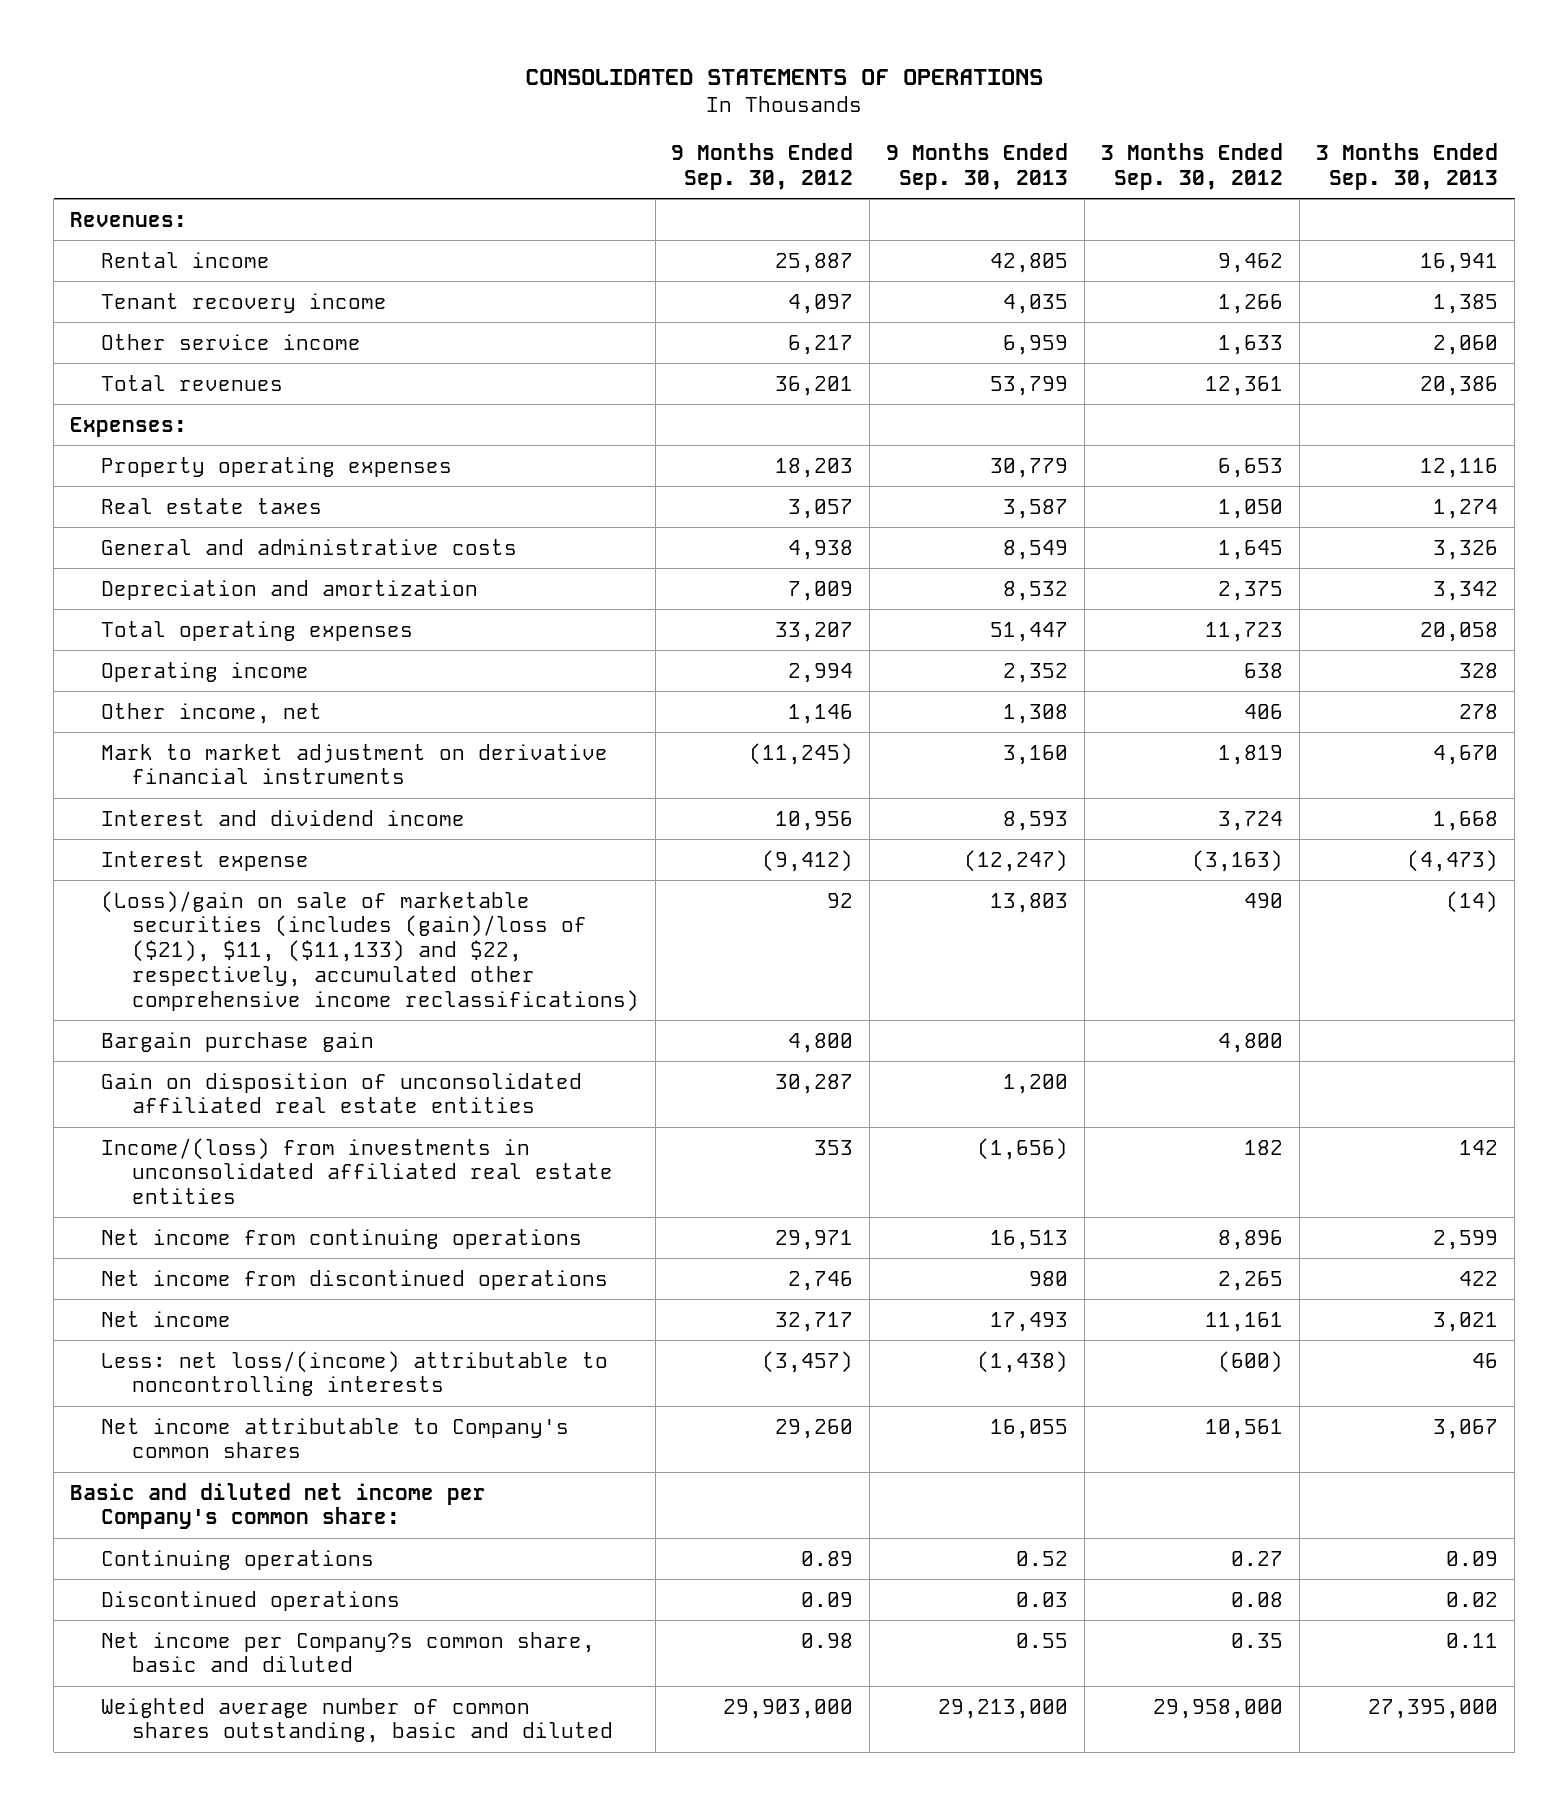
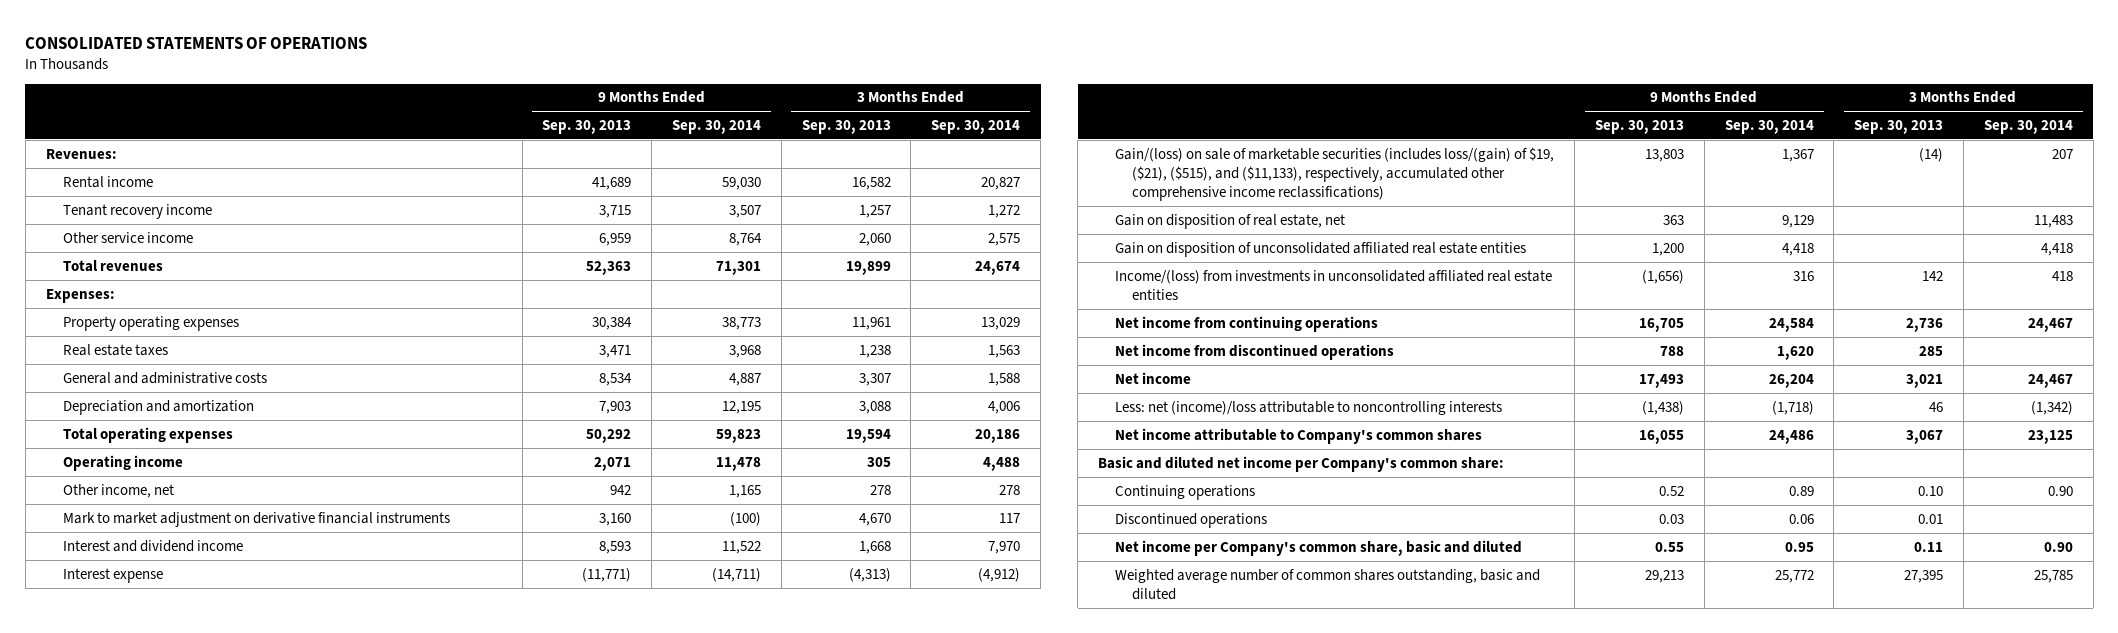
[671,143,854,191] 9 Months Ended Sep. 30, 2012 -> none
[1101,143,1284,191] 3 Months Ended Sep. 30, 2012 -> none
none -> [671,119,761,134] Sep. 30, 2014
none -> [931,119,1021,134] Sep. 30, 2014
[990,252,1069,273] 42,805 -> [592,176,632,190] 41,689
[1420,252,1499,273] 16,941 -> [851,176,891,190] 16,582
[1003,293,1069,314] 4,035 -> [599,204,632,218] 3,715
[1433,293,1499,314] 1,385 -> [858,204,891,218] 1,257
[990,375,1069,396] 53,799 -> [586,260,632,275] 52,363
[1420,375,1499,396] 20,386 -> [845,260,891,275] 19,899
[990,457,1069,478] 30,779 -> [592,316,633,330] 30,384
[1420,457,1499,478] 12,116 -> [851,316,891,330] 11,961
[1003,498,1069,519] 3,587 -> [599,344,632,358] 3,471
[1433,498,1499,519] 1,274 -> [858,344,891,358] 1,238
[1003,539,1069,560] 8,549 -> [599,372,633,386] 8,534
[1433,539,1499,560] 3,326 -> [858,372,891,386] 3,307
[1003,580,1069,601] 8,532 -> [599,400,632,414] 7,903
[1433,580,1499,601] 3,342 -> [858,400,891,414] 3,088
[990,621,1069,642] 51,447 -> [586,428,632,443] 50,292
[1420,621,1499,642] 20,058 -> [845,428,891,443] 19,594
[1003,662,1069,683] 2,352 -> [594,456,632,471] 2,071
[1459,662,1499,678] 328 -> [866,456,891,467] 305
[1003,703,1069,724] 1,308 -> [610,484,632,495] 942
[100,1031,374,1052] Bargain purchase gain -> none
[964,849,1069,872] (12,247) -> [582,567,632,582] (11,771)
[1407,849,1499,872] (4,473) -> [848,567,891,582] (4,313)
[100,890,639,1012] (Loss)/gain on sale of marketable securities (includes (gain)/loss of ($21), $11, ($11,133) and $22, respectively, accumulated other comprehensive income reclassifications) -> [1115,146,1555,201] Gain/(loss) on sale of marketable securities (includes loss/(gain) of $19, ($21), ($515), and ($11,133), respectively, accumulated other comprehensive income reclassifications)
none -> [1115,213,1346,229] Gain on disposition of real estate, net
[990,1229,1069,1250] 16,513 -> [1638,317,1684,332] 16,705
[1433,1229,1499,1250] 2,599 -> [1906,317,1944,332] 2,736
[1029,1270,1069,1286] 980 -> [1659,345,1684,356] 788
[1459,1270,1499,1286] 422 -> [1919,345,1944,356] 285
[100,1350,608,1397] Less: net loss/(income) attributable to noncontrolling interests -> [1115,400,1503,415] Less: net (income)/loss attributable to noncontrolling interests
[1446,1550,1499,1566] 0.09 -> [1918,485,1944,496] 0.10
[1446,1591,1499,1607] 0.02 -> [1918,513,1944,524] 0.01
[100,1631,595,1673] Net income per Company?s common share, basic and diluted -> [1115,539,1523,556] Net income per Company's common share, basic and diluted
[938,1698,1069,1719] 29,213,000 -> [1644,569,1684,583] 29,213
[1368,1698,1499,1719] 27,395,000 -> [1904,569,1944,583] 27,395

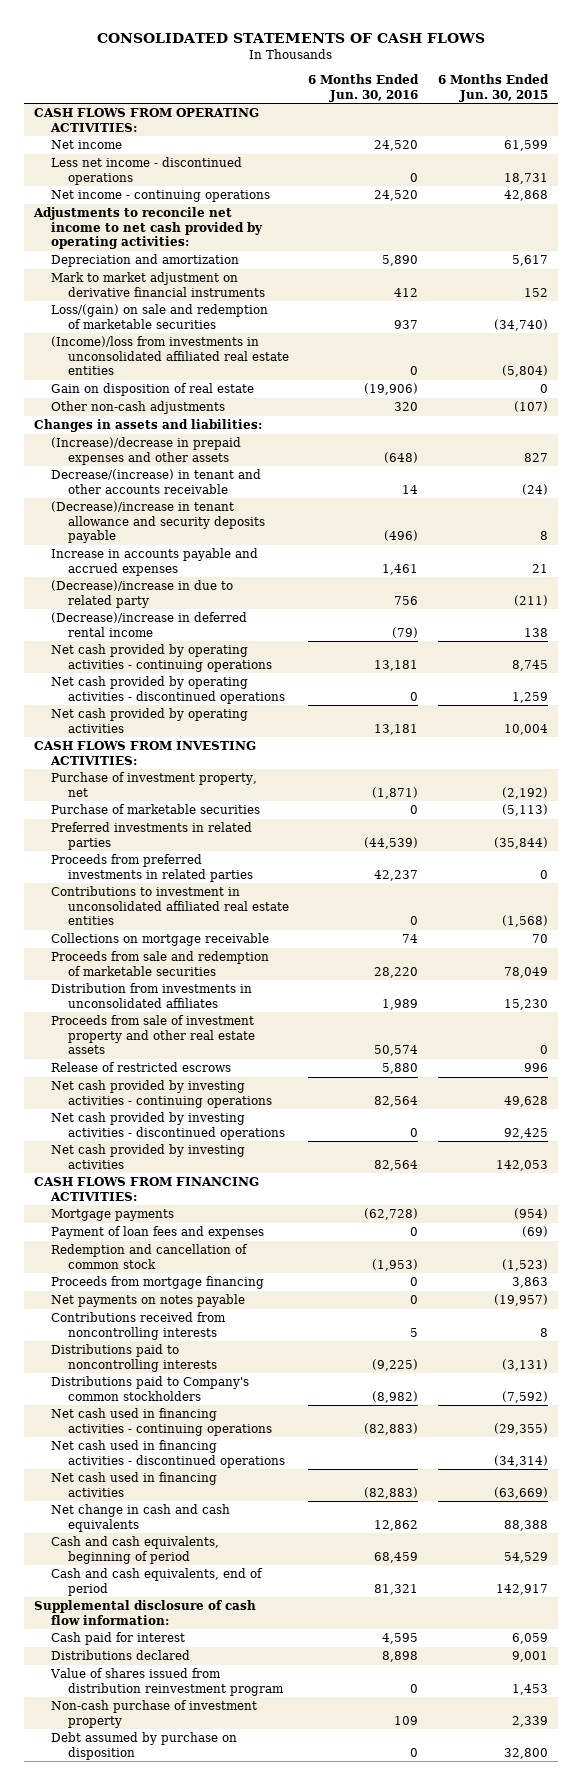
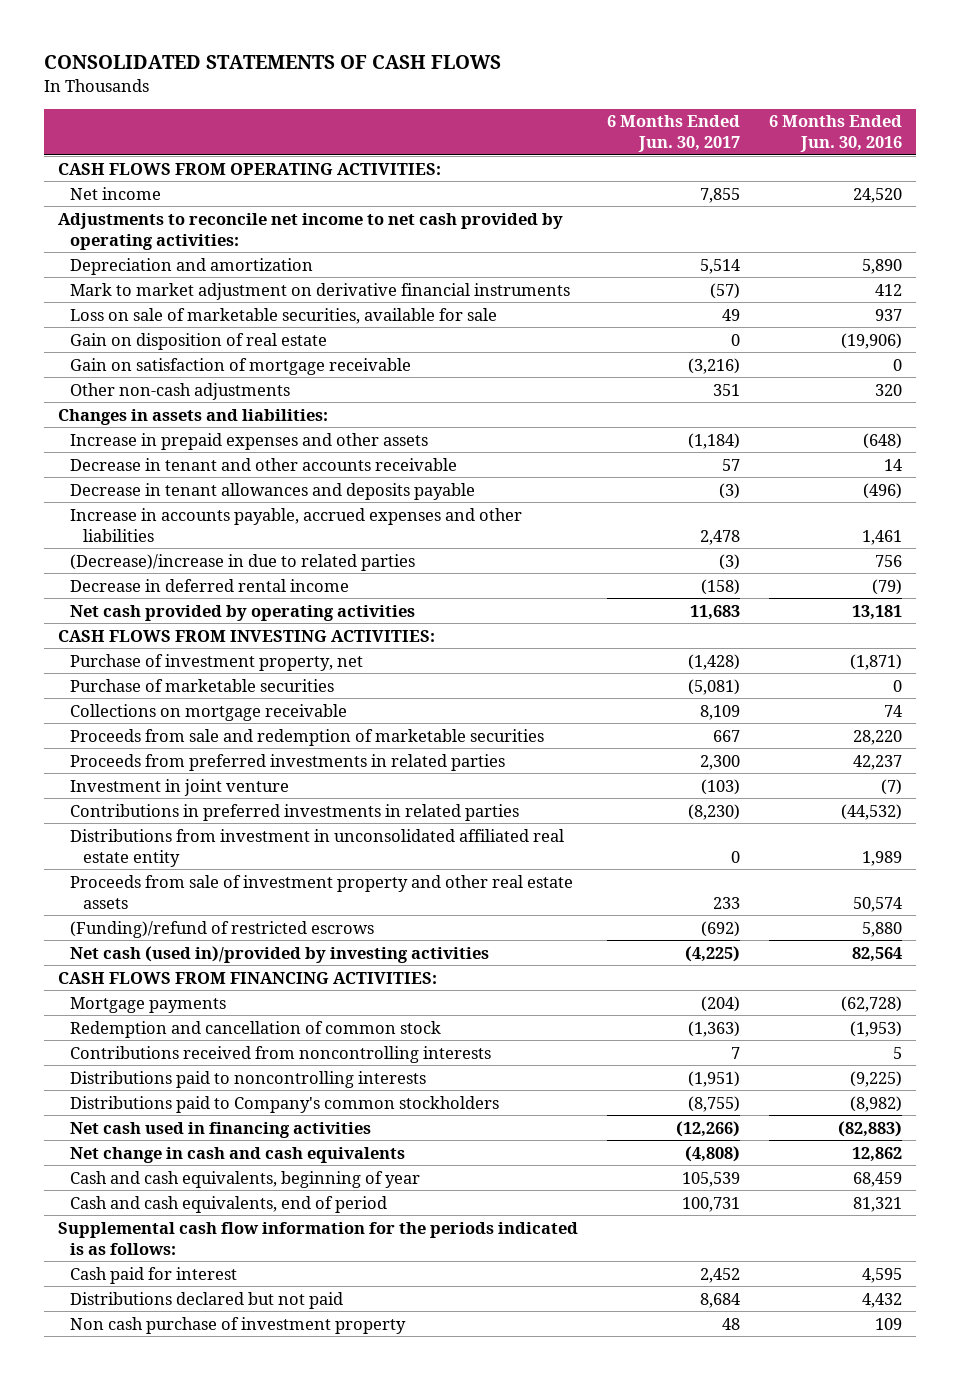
[438,74,550,102] 6 Months Ended Jun. 30, 2015 -> none
none -> [607,115,741,153] 6 Months Ended Jun. 30, 2017
[50,157,242,185] Less net income - discontinued operations -> none
[50,190,270,203] Net income - continuing operations -> none
[50,336,289,376] (Income)/loss from investments in unconsolidated affiliated real estate entities -> none
[50,304,268,329] Loss/(gain) on sale and redemption of marketable securities -> [70,307,498,324] Loss on sale of marketable securities, available for sale
none -> [70,357,412,375] Gain on satisfaction of mortgage receivable
[50,644,272,672] Net cash provided by operating activities - continuing operations -> none
[50,676,285,704] Net cash provided by operating activities - discontinued operations -> none
[50,437,241,465] (Increase)/decrease in prepaid expenses and other assets -> [70,432,429,450] Increase in prepaid expenses and other assets
[50,469,261,494] Decrease/(increase) in tenant and other accounts receivable -> [70,457,458,471] Decrease in tenant and other accounts receivable
[50,501,265,544] (Decrease)/increase in tenant allowance and security deposits payable -> [70,482,476,500] Decrease in tenant allowances and deposits payable
[50,548,258,576] Increase in accounts payable and accrued expenses -> [70,507,523,542] Increase in accounts payable, accrued expenses and other liabilities
[50,580,233,608] (Decrease)/increase in due to related party -> [70,553,416,571] (Decrease)/increase in due to related parties
[50,612,247,637] (Decrease)/increase in deferred rental income -> [70,578,350,592] Decrease in deferred rental income
[50,822,252,850] Preferred investments in related parties -> none
[50,886,289,926] Contributions to investment in unconsolidated affiliated real estate entities -> none
[50,854,253,882] Proceeds from preferred investments in related parties -> [70,753,506,771] Proceeds from preferred investments in related parties
none -> [70,778,290,796] Investment in joint venture
none -> [70,803,520,821] Contributions in preferred investments in related parties
[50,983,252,1008] Distribution from investments in unconsolidated affiliates -> [70,828,565,867] Distributions from investment in unconsolidated affiliated real estate entity
[50,1080,272,1108] Net cash provided by investing activities - continuing operations -> none
[50,1112,285,1140] Net cash provided by investing activities - discontinued operations -> none
[50,1062,231,1073] Release of restricted escrows -> [70,920,375,938] (Funding)/refund of restricted escrows
[50,1144,245,1169] Net cash provided by investing activities -> [70,945,490,963] Net cash (used in)/provided by investing activities
[50,1226,264,1240] Payment of loan fees and expenses -> none
[50,1276,264,1290] Proceeds from mortgage financing -> none
[50,1294,245,1308] Net payments on notes payable -> none
[50,1408,272,1436] Net cash used in financing activities - continuing operations -> none
[50,1440,285,1468] Net cash used in financing activities - discontinued operations -> none
[50,1536,219,1564] Cash and cash equivalents, beginning of period -> [70,1170,421,1188] Cash and cash equivalents, beginning of year
[33,1600,256,1625] Supplemental disclosure of cash flow information: -> [58,1221,579,1255] Supplemental cash flow information for the periods indicated is as follows:
[50,1650,190,1661] Distributions declared -> none
[49,1668,284,1696] Value of shares issued from distribution reinvestment program -> none
[50,1732,237,1760] Debt assumed by purchase on disposition -> none
none -> [70,1291,344,1309] Distributions declared but not paid
[50,1700,257,1728] Non-cash purchase of investment property -> [70,1316,407,1334] Non cash purchase of investment property

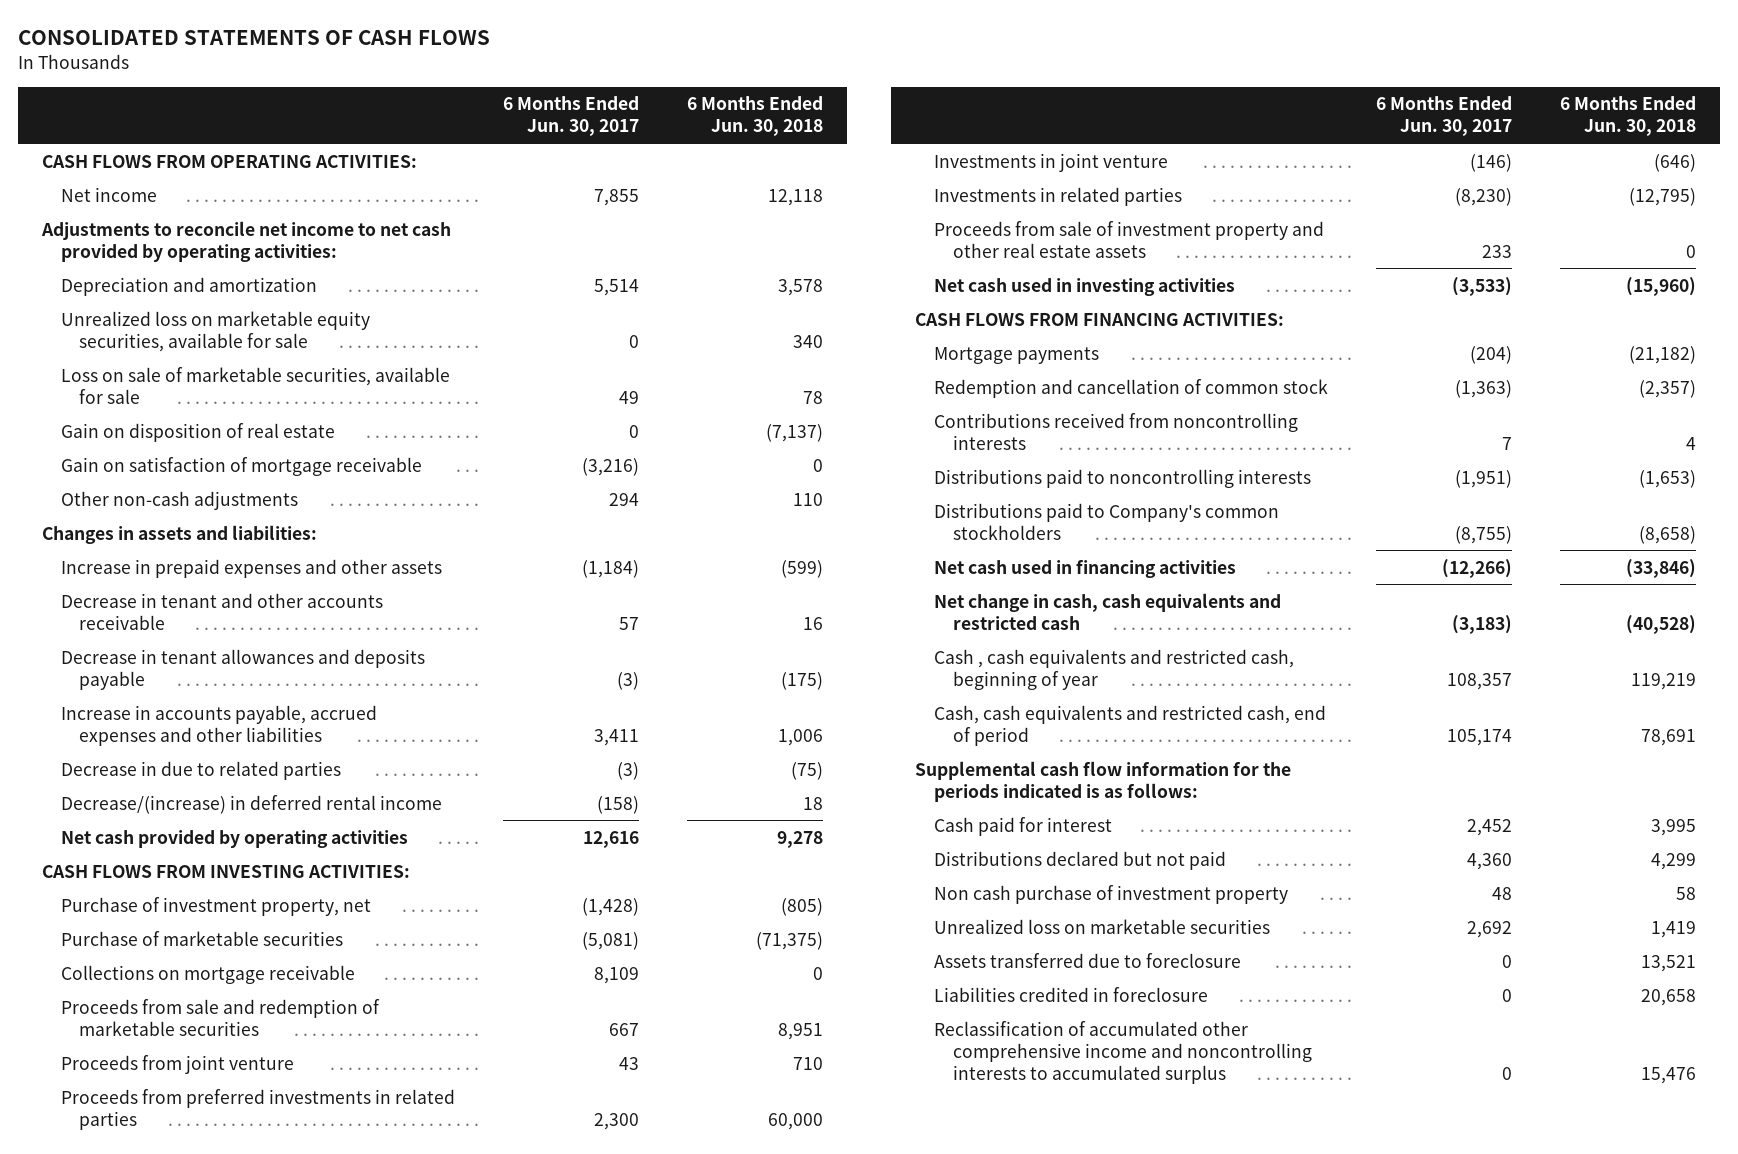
[768,115,902,153] 6 Months Ended Jun. 30, 2016 -> none
none -> [686,96,823,137] 6 Months Ended Jun. 30, 2018
[70,282,571,300] Mark to market adjustment on derivative financial instruments -> none
none -> [60,310,370,352] Unrealized loss on marketable equity securities, available for sale
[713,383,741,396] 351 -> [608,492,639,506] 294
[700,529,741,545] 2,478 -> [593,728,639,746] 3,411
[70,553,416,571] (Decrease)/increase in due to related parties -> [60,760,341,780] Decrease in due to related parties
[70,578,350,592] Decrease in deferred rental income -> [60,794,442,814] Decrease/(increase) in deferred rental income
[690,604,741,620] 11,683 -> [582,830,639,848] 12,616
none -> [60,1054,294,1074] Proceeds from joint venture
[70,828,565,867] Distributions from investment in unconsolidated affiliated real estate entity -> none
[70,778,290,796] Investment in joint venture -> [933,152,1168,172] Investments in joint venture
[701,778,741,795] (103) -> [1470,153,1513,172] (146)
[70,803,520,821] Contributions in preferred investments in related parties -> [933,186,1182,206] Investments in related parties
[70,920,375,938] (Funding)/refund of restricted escrows -> none
[70,945,490,963] Net cash (used in)/provided by investing activities -> [933,277,1235,296] Net cash used in investing activities
[685,945,741,962] (4,225) -> [1452,276,1513,296] (3,533)
[70,1146,406,1163] Net change in cash and cash equivalents -> [933,592,1281,630] Net change in cash, cash equivalents and restricted cash
[685,1145,741,1162] (4,808) -> [1452,614,1513,634] (3,183)
[70,1170,421,1188] Cash and cash equivalents, beginning of year -> [933,648,1294,690] Cash , cash equivalents and restricted cash, beginning of year
[682,1171,741,1187] 105,539 -> [1447,672,1513,690] 108,357
[70,1195,388,1213] Cash and cash equivalents, end of period -> [933,704,1326,746] Cash, cash equivalents and restricted cash, end of period
[682,1196,741,1212] 100,731 -> [1447,728,1513,746] 105,174
[700,1292,741,1308] 8,684 -> [1467,852,1513,870] 4,360
none -> [933,918,1270,934] Unrealized loss on marketable securities
none -> [933,952,1241,968] Assets transferred due to foreclosure
none -> [933,986,1208,1002] Liabilities credited in foreclosure
none -> [933,1020,1312,1084] Reclassification of accumulated other comprehensive income and noncontrolling interests to accumulated surplus

